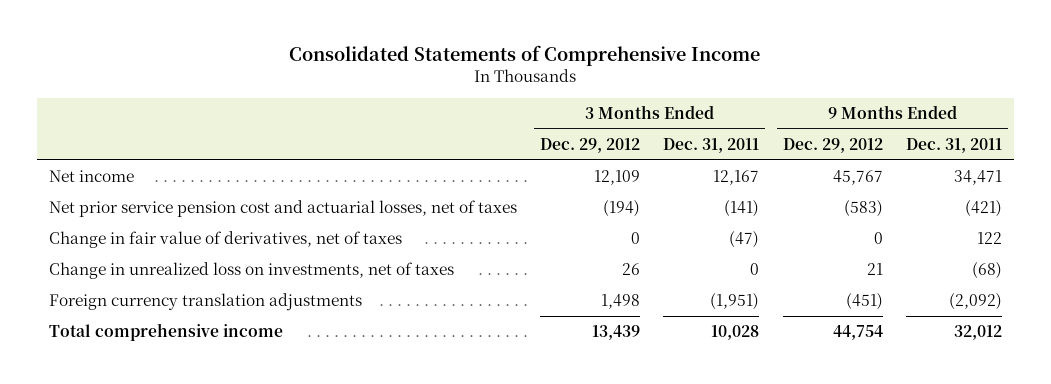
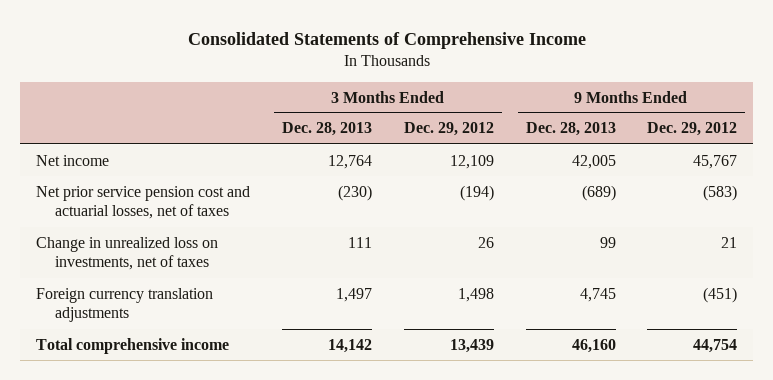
[663,137,760,153] Dec. 31, 2011 -> none
[906,137,1003,153] Dec. 31, 2011 -> none
none -> [281,122,372,137] Dec. 28, 2013
none -> [525,122,616,137] Dec. 28, 2013
[48,231,402,249] Change in fair value of derivatives, net of taxes -> none

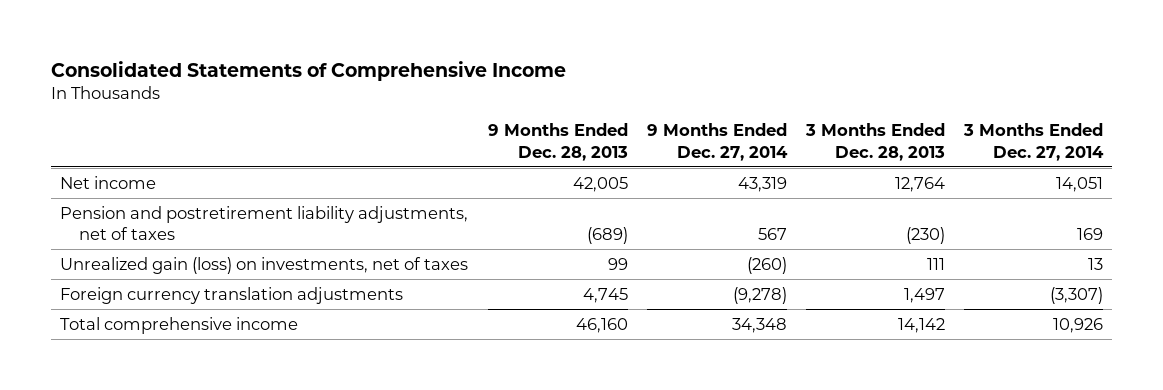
[403,122,494,137] Dec. 29, 2012 -> none
[647,122,738,137] Dec. 29, 2012 -> none
none -> [646,123,788,161] 9 Months Ended Dec. 27, 2014
none -> [962,123,1104,161] 3 Months Ended Dec. 27, 2014
[36,185,251,220] Net prior service pension cost and actuarial losses, net of taxes -> [60,205,469,241] Pension and postretirement liability adjustments, net of taxes
[36,236,219,271] Change in unrealized loss on investments, net of taxes -> [60,256,469,274] Unrealized gain (loss) on investments, net of taxes

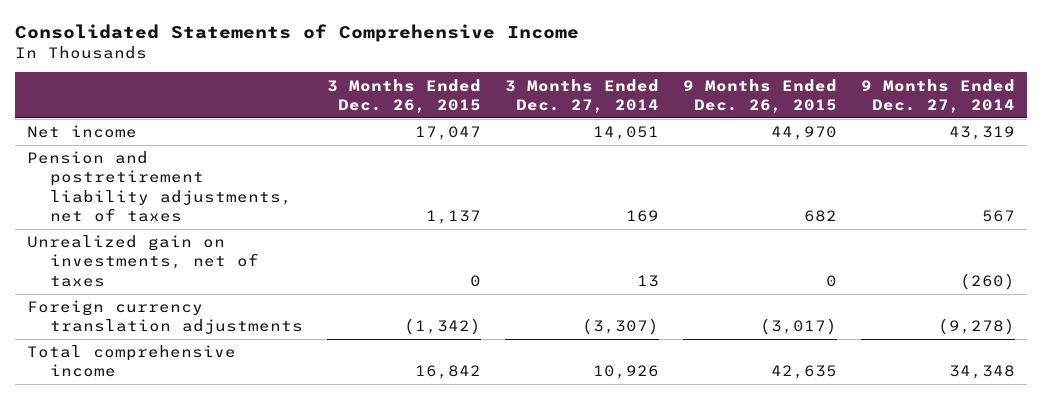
[487,123,628,161] 9 Months Ended Dec. 28, 2013 -> none
[804,123,945,161] 3 Months Ended Dec. 28, 2013 -> none
none -> [326,78,481,113] 3 Months Ended Dec. 26, 2015
none -> [682,78,837,113] 9 Months Ended Dec. 26, 2015
[60,256,469,274] Unrealized gain (loss) on investments, net of taxes -> [26,235,259,287] Unrealized gain on investments, net of taxes

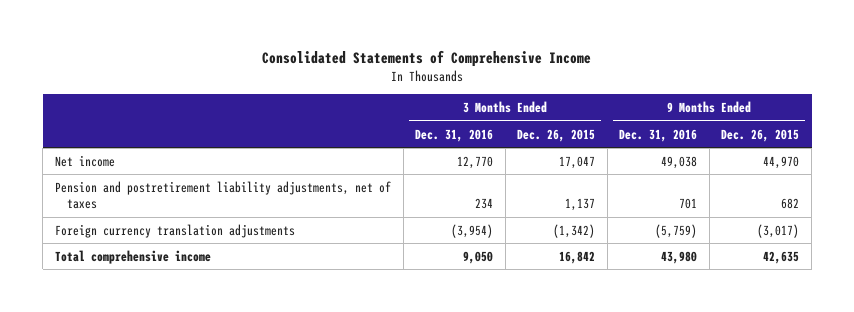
[504,78,659,113] 3 Months Ended Dec. 27, 2014 -> none
[860,78,1015,113] 9 Months Ended Dec. 27, 2014 -> none
none -> [415,128,494,142] Dec. 31, 2016
none -> [619,128,698,142] Dec. 31, 2016
[26,235,259,287] Unrealized gain on investments, net of taxes -> none

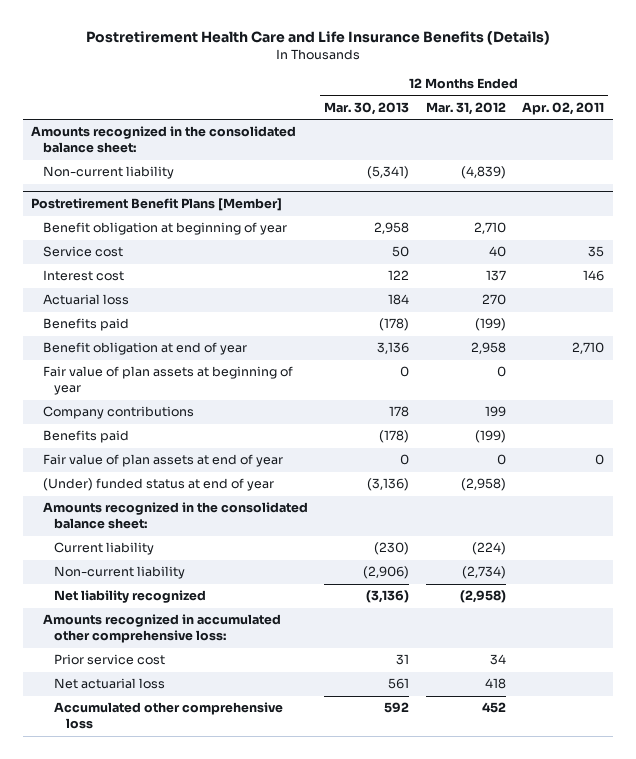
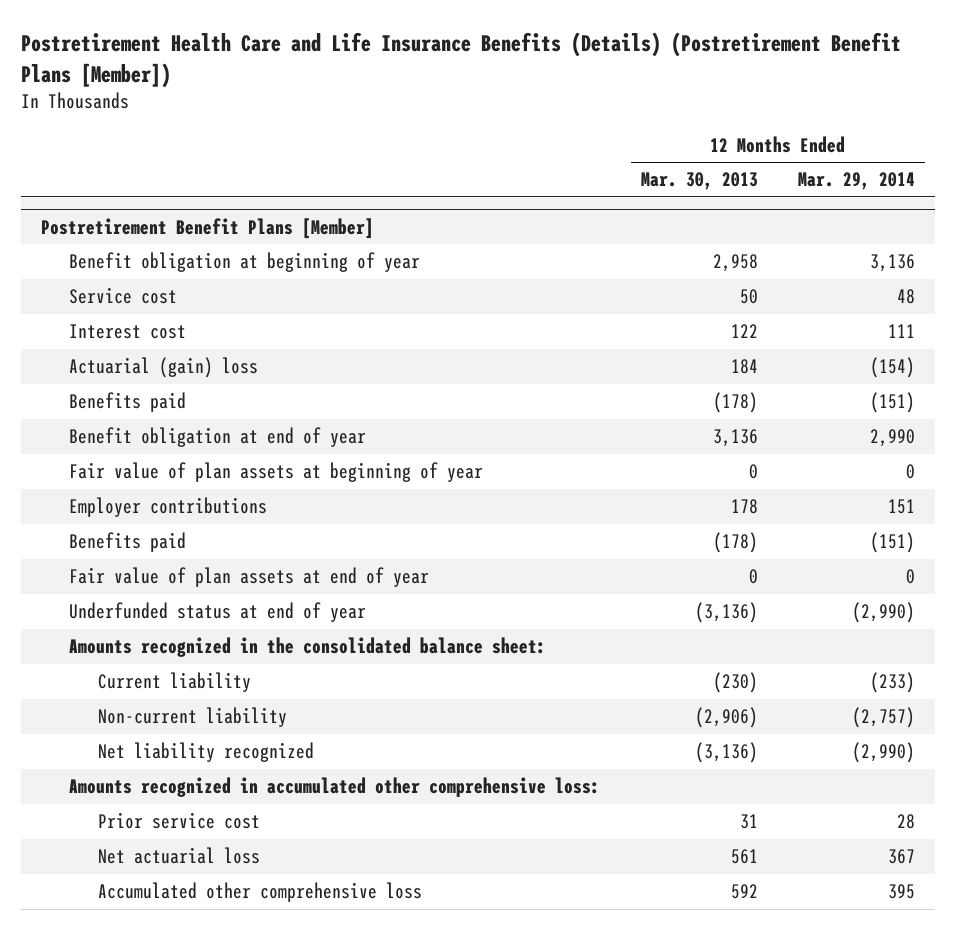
[85,31,550,46] Postretirement Health Care and Life Insurance Benefits (Details) -> [20,32,901,88] Postretirement Health Care and Life Insurance Benefits (Details) (Postretirement Benefit Plans [Member])
[425,101,506,115] Mar. 31, 2012 -> none
[522,101,605,115] Apr. 02, 2011 -> none
none -> [797,172,915,191] Mar. 29, 2014
[31,126,297,154] Amounts recognized in the consolidated balance sheet: -> none
[42,166,174,180] Non-current liability -> none
[42,294,129,306] Actuarial loss -> [69,357,259,379] Actuarial (gain) loss
[42,406,194,420] Company contributions -> [69,497,268,518] Employer contributions
[42,478,274,492] (Under) funded status at end of year -> [69,602,367,623] Underfunded status at end of year

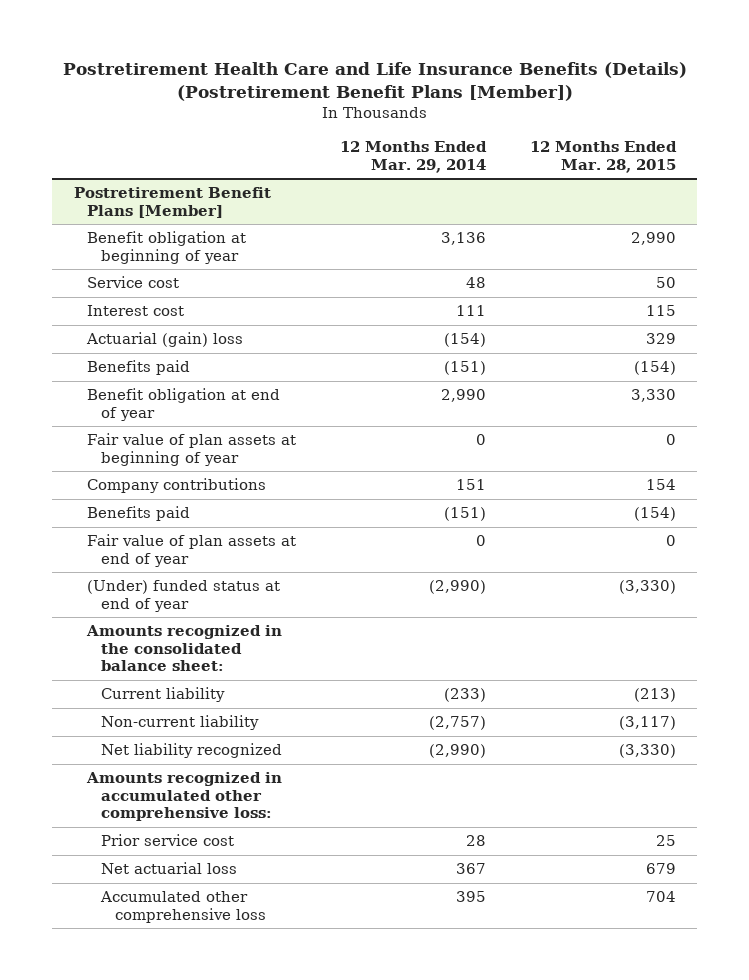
[640,172,758,191] Mar. 30, 2013 -> none
none -> [529,141,677,173] 12 Months Ended Mar. 28, 2015
[69,497,268,518] Employer contributions -> [87,478,267,494] Company contributions
[69,602,367,623] Underfunded status at end of year -> [87,580,281,612] (Under) funded status at end of year

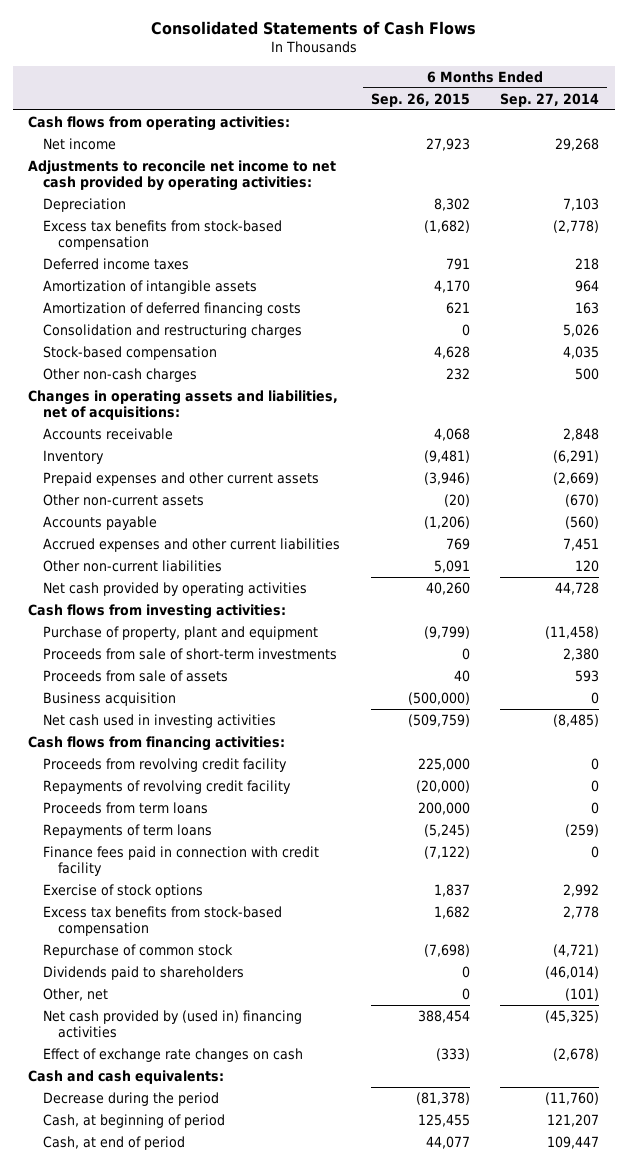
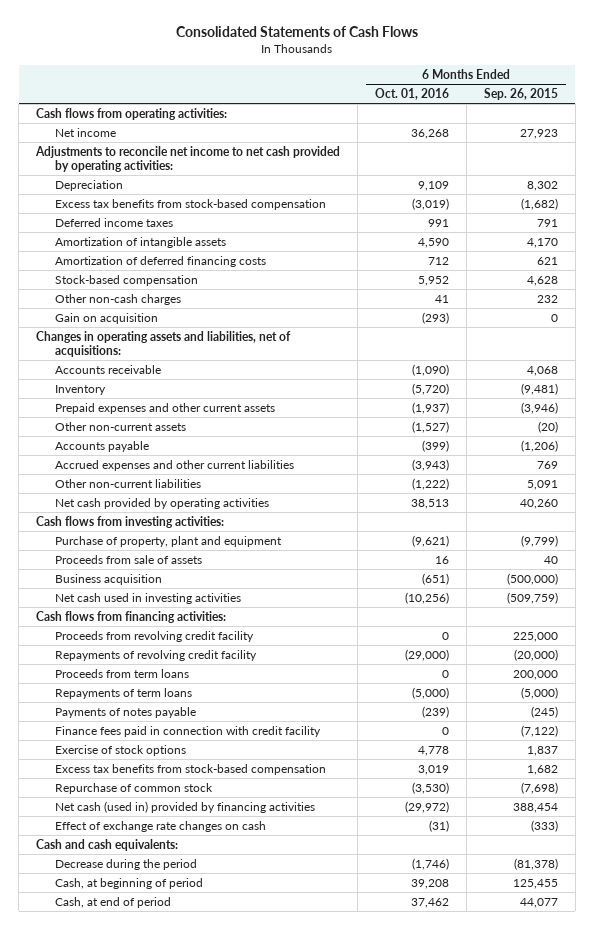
[500,92,600,107] Sep. 27, 2014 -> none
none -> [374,88,449,101] Oct. 01, 2016
[42,323,302,338] Consolidation and restructuring charges -> none
none -> [55,312,159,324] Gain on acquisition
[42,647,337,660] Proceeds from sale of short-term investments -> none
[423,823,470,837] (5,245) -> [520,686,558,699] (5,000)
none -> [55,706,197,718] Payments of notes payable
[42,965,244,980] Dividends paid to shareholders -> none
[42,987,108,1001] Other, net -> none
[42,1009,302,1038] Net cash provided by (used in) financing activities -> [55,800,316,813] Net cash (used in) provided by financing activities

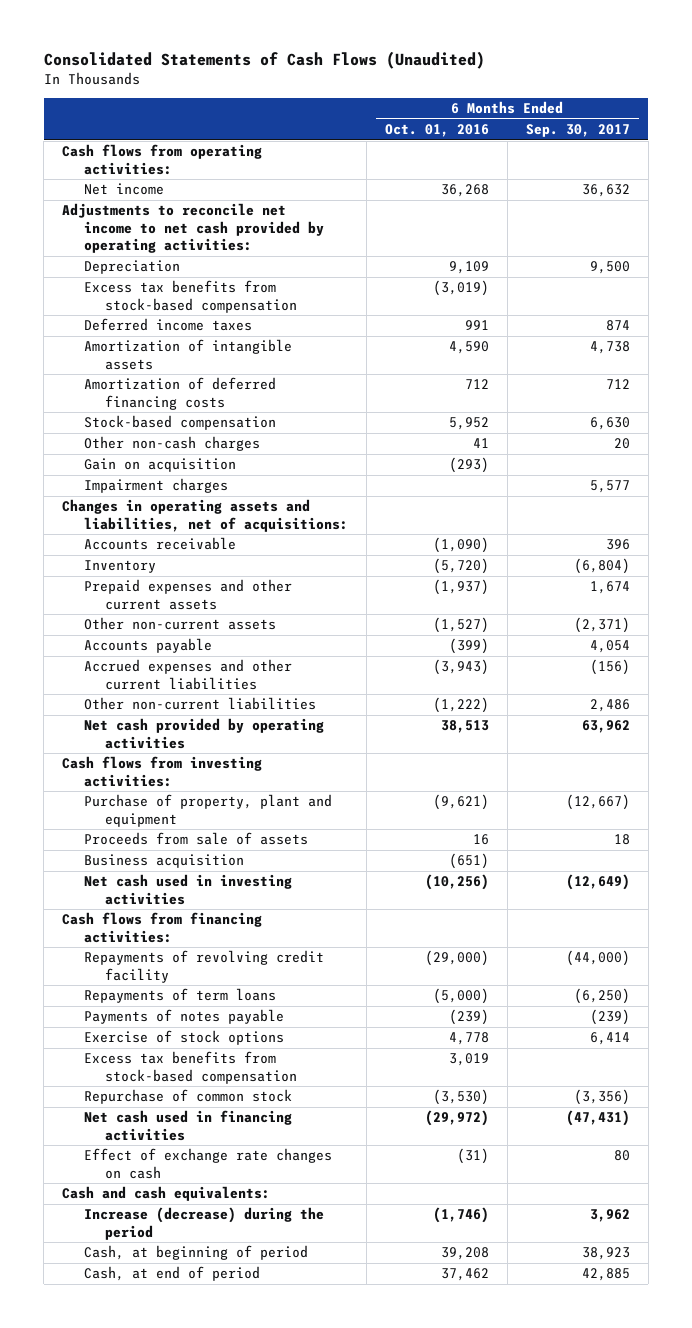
[175,26,418,38] Consolidated Statements of Cash Flows -> [43,51,485,70] Consolidated Statements of Cash Flows (Unaudited)
[483,88,558,101] Sep. 26, 2015 -> none
none -> [525,124,630,138] Sep. 30, 2017
none -> [83,478,228,494] Impairment charges
[55,630,255,642] Proceeds from revolving credit facility -> none
[55,668,190,678] Proceeds from term loans -> none
[55,725,322,737] Finance fees paid in connection with credit facility -> none
[55,800,316,813] Net cash (used in) provided by financing activities -> [83,1110,292,1141] Net cash used in financing activities
[55,858,198,870] Decrease during the period -> [83,1207,324,1240] Increase (decrease) during the period

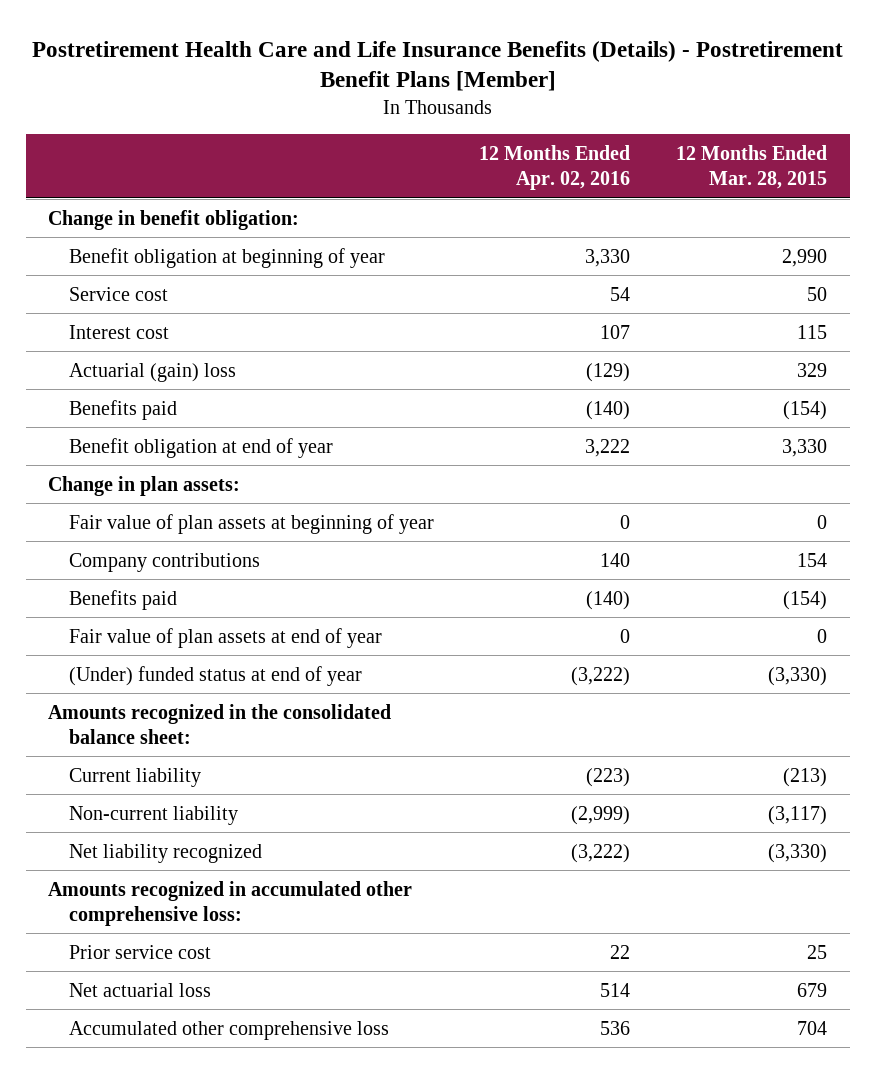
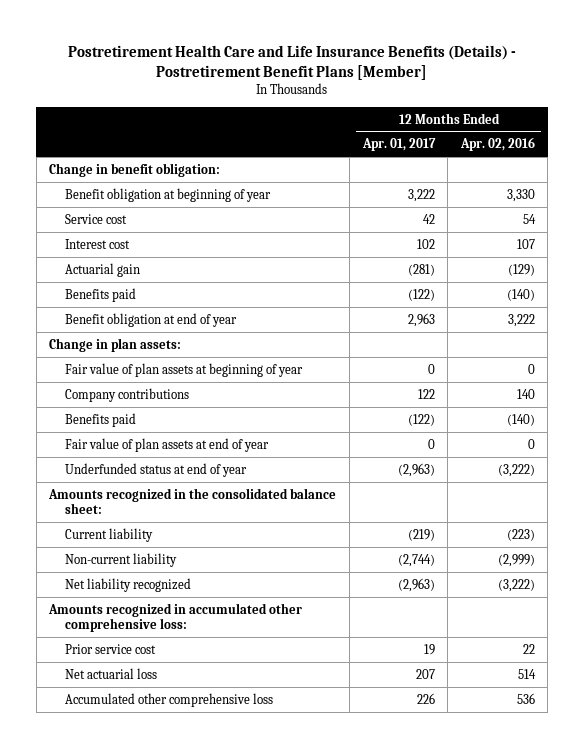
[675,144,827,189] 12 Months Ended Mar. 28, 2015 -> none
none -> [361,138,436,152] Apr. 01, 2017
[68,362,236,382] Actuarial (gain) loss -> [64,262,140,277] Actuarial gain
[68,665,362,686] (Under) funded status at end of year -> [64,462,247,477] Underfunded status at end of year

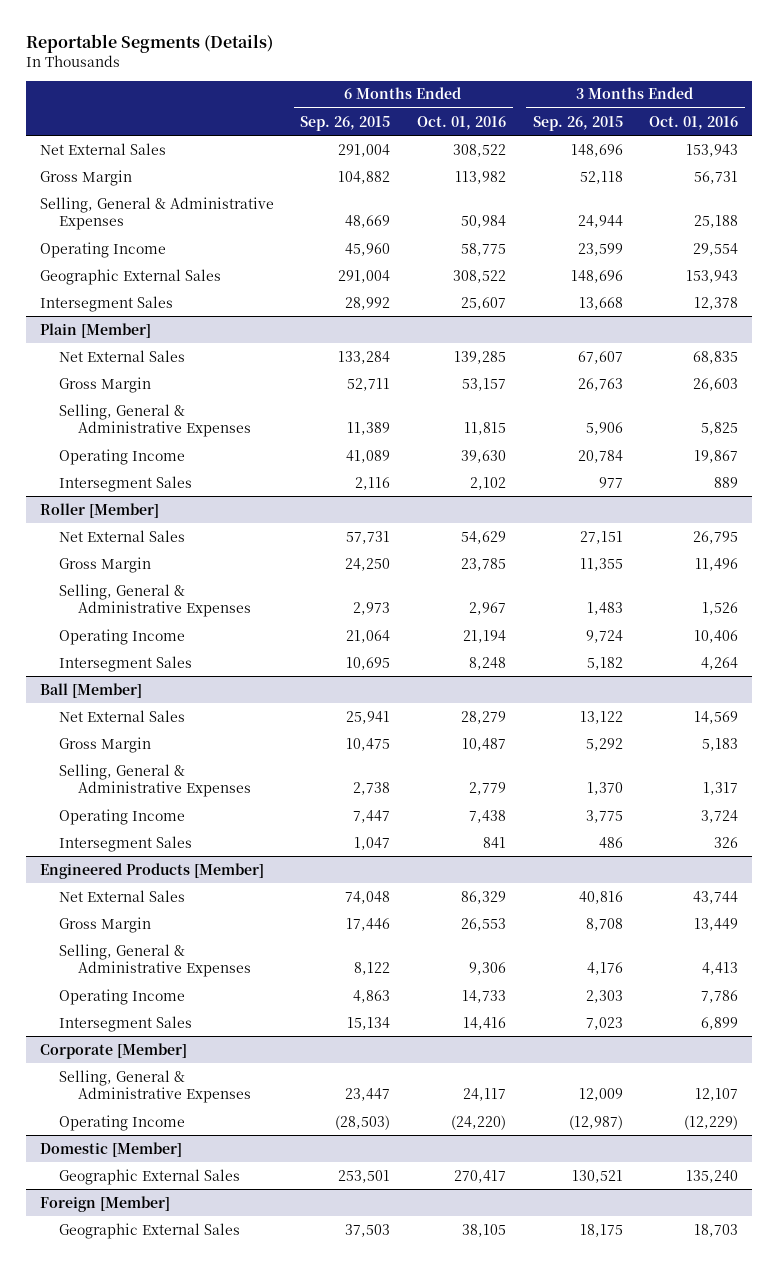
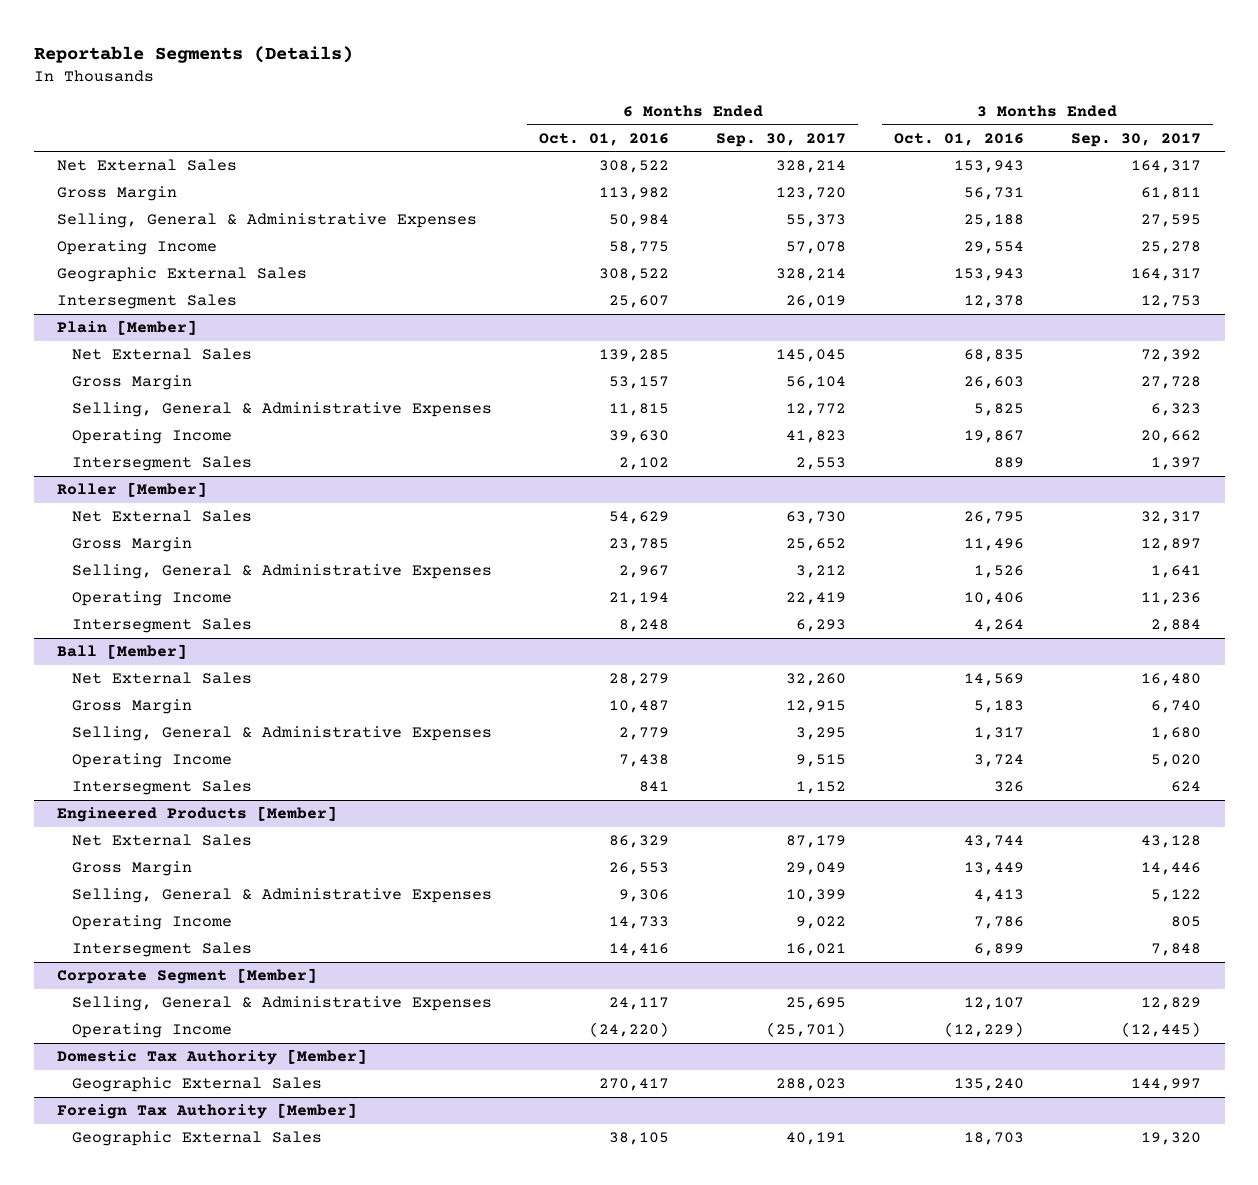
[300,115,391,131] Sep. 26, 2015 -> none
[532,115,623,131] Sep. 26, 2015 -> none
none -> [716,132,847,147] Sep. 30, 2017
none -> [1071,132,1202,147] Sep. 30, 2017
[39,1042,187,1059] Corporate [Member] -> [57,968,318,985] Corporate Segment [Member]
[39,1141,182,1157] Domestic [Member] -> [57,1049,368,1066] Domestic Tax Authority [Member]
[39,1195,170,1212] Foreign [Member] -> [57,1103,358,1120] Foreign Tax Authority [Member]

